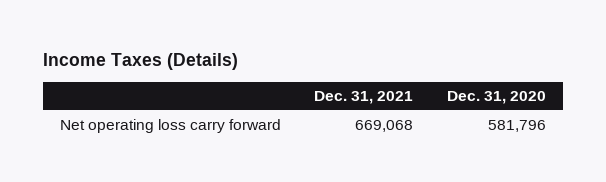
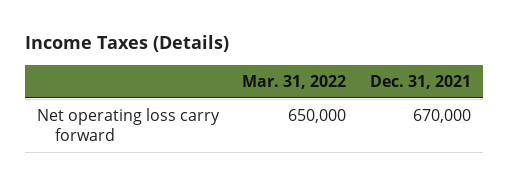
[447,91,547,105] Dec. 31, 2020 -> none
none -> [242,74,347,89] Mar. 31, 2022
[355,120,414,133] 669,068 -> [413,108,472,123] 670,000

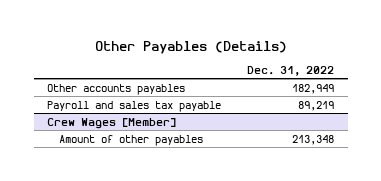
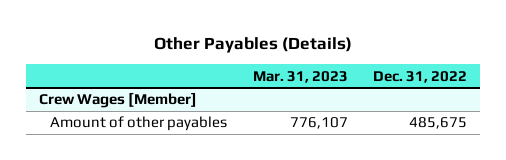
none -> [252,70,348,83] Mar. 31, 2023
[47,83,186,95] Other accounts payables -> none
[47,100,222,112] Payroll and sales tax payable -> none
[292,134,335,145] 213,348 -> [409,117,468,130] 485,675

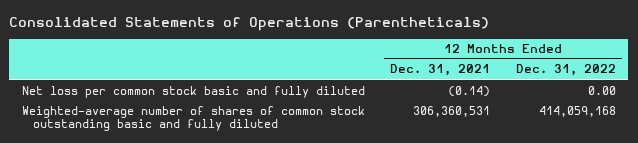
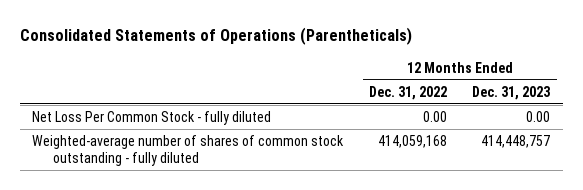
[390,64,491,77] Dec. 31, 2021 -> none
none -> [472,85,551,100] Dec. 31, 2023
[22,85,366,98] Net loss per common stock basic and fully diluted -> [32,111,272,126] Net Loss Per Common Stock - fully diluted
[22,105,366,131] Weighted-average number of shares of common stock outstanding basic and fully diluted -> [32,135,345,166] Weighted-average number of shares of common stock outstanding - fully diluted

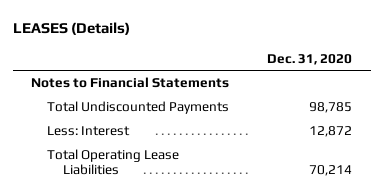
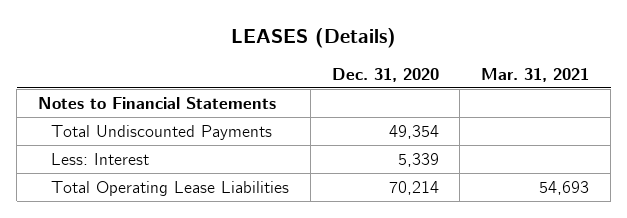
none -> [481,67,590,82] Mar. 31, 2021
[309,102,353,114] 98,785 -> [388,124,439,139] 49,354
[309,126,353,138] 12,872 -> [397,152,439,167] 5,339

